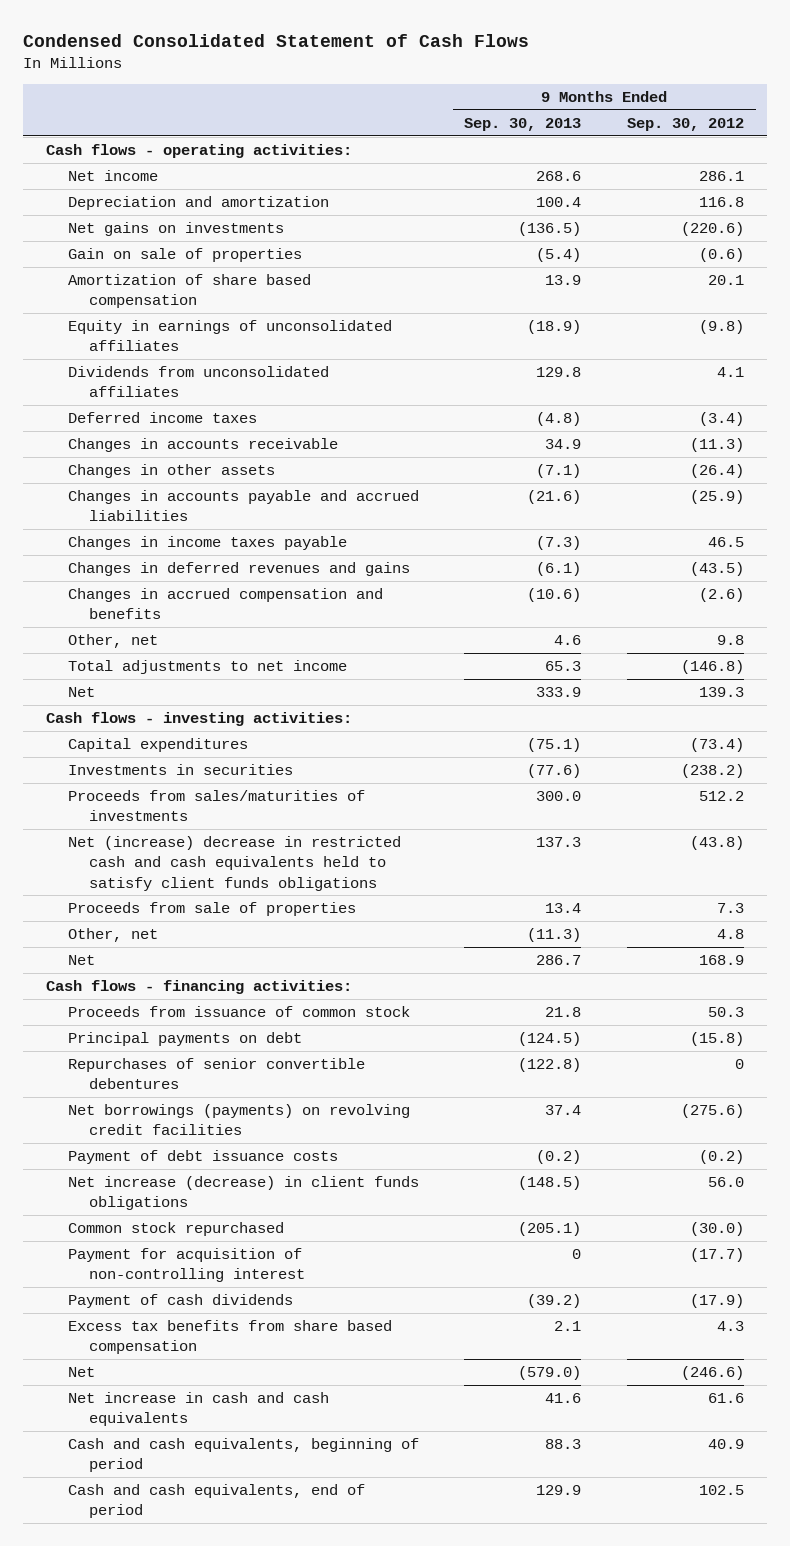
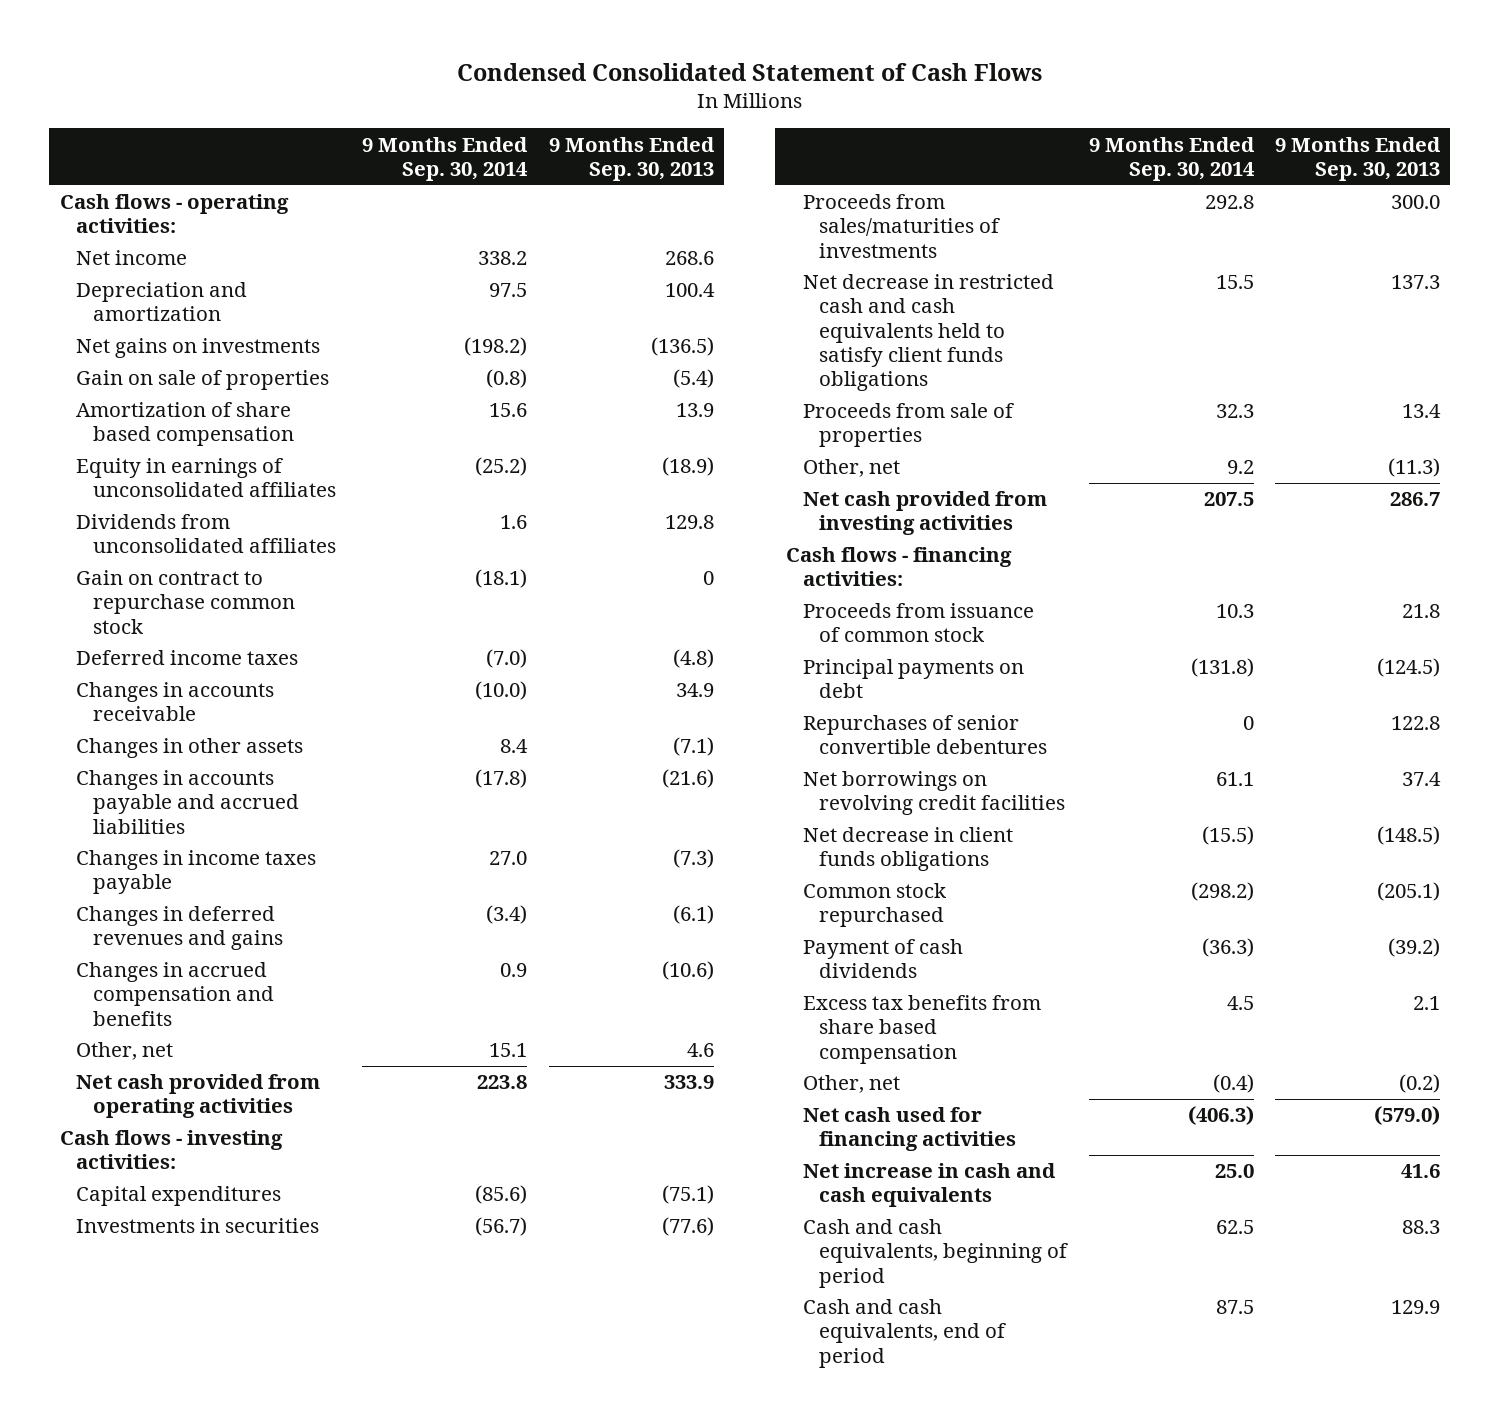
[627,118,745,132] Sep. 30, 2012 -> none
none -> [362,136,529,181] 9 Months Ended Sep. 30, 2014
none -> [76,570,296,634] Gain on contract to repurchase common stock
[67,660,347,675] Total adjustments to net income -> none
[67,687,95,698] Net -> [76,1074,321,1119] Net cash provided from operating activities
[67,836,401,891] Net (increase) decrease in restricted cash and cash equivalents held to satisfy client funds obligations -> [802,274,1054,391] Net decrease in restricted cash and cash equivalents held to satisfy client funds obligations
[67,955,95,966] Net -> [802,491,1047,536] Net cash provided from investing activities
[67,1150,338,1165] Payment of debt issuance costs -> none
[518,1058,582,1073] (122.8) -> [1390,716,1440,731] 122.8
[67,1104,410,1136] Net borrowings (payments) on revolving credit facilities -> [802,771,1066,816] Net borrowings on revolving credit facilities
[67,1176,419,1211] Net increase (decrease) in client funds obligations -> [802,827,1013,872] Net decrease in client funds obligations
[67,1248,306,1283] Payment for acquisition of non-controlling interest -> none
none -> [802,1075,900,1094] Other, net
[67,1367,95,1378] Net -> [802,1107,1017,1152] Net cash used for financing activities

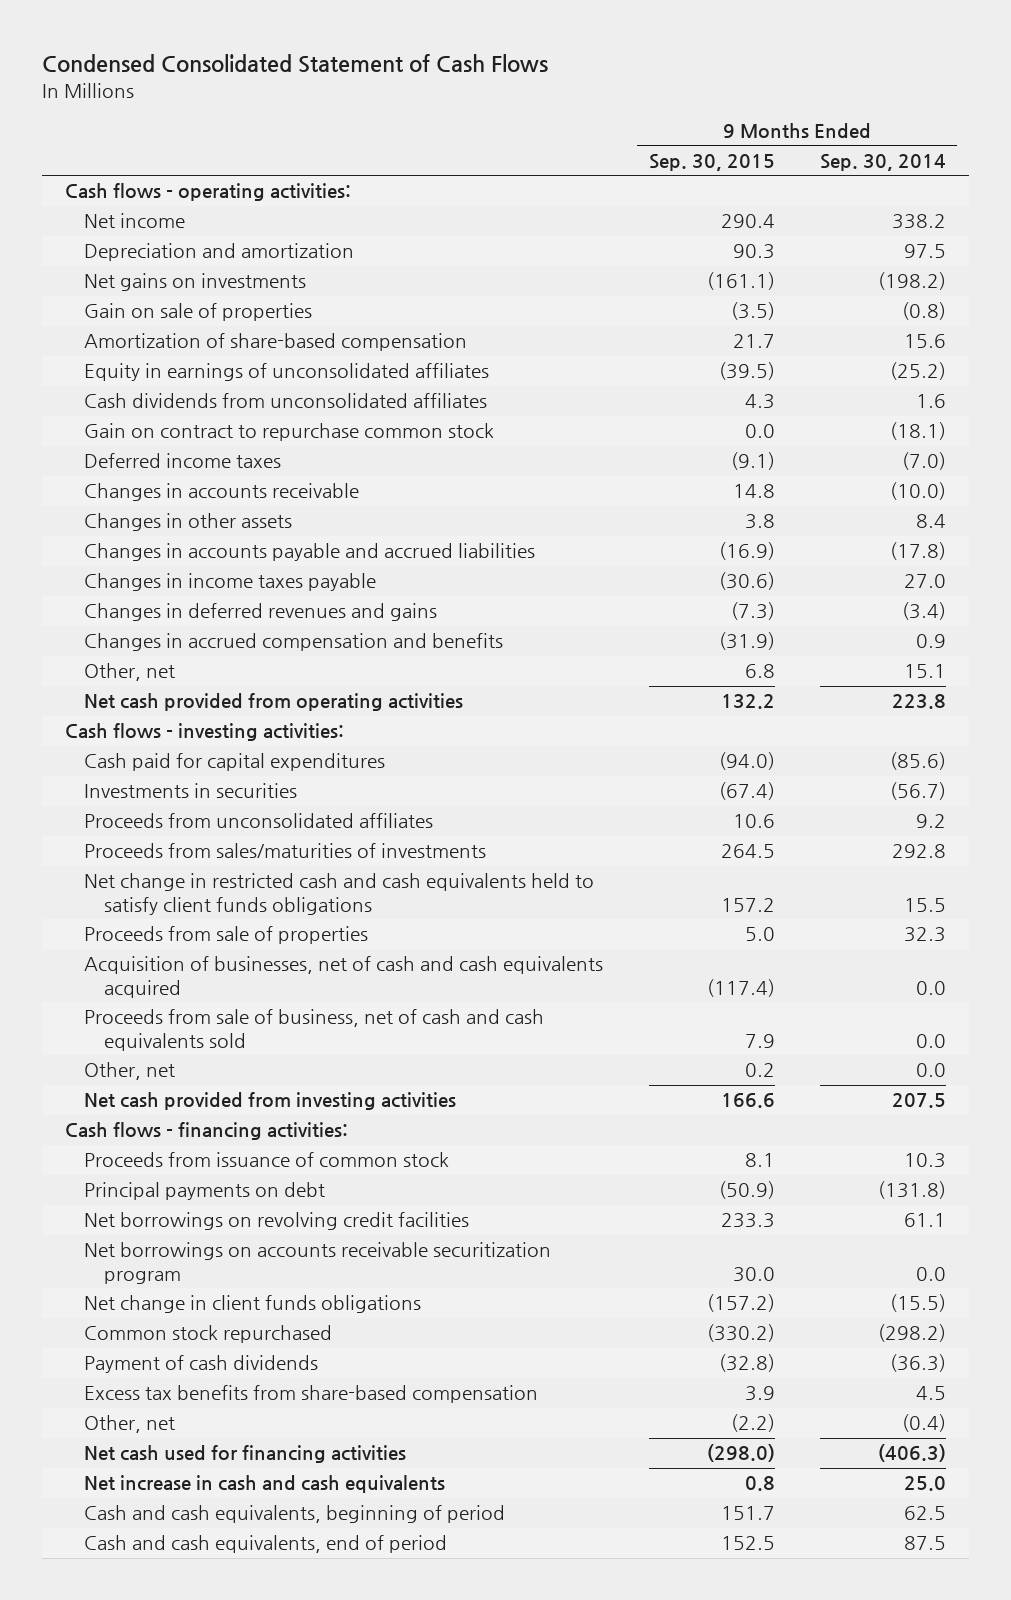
[548,136,715,181] 9 Months Ended Sep. 30, 2013 -> none
none -> [648,153,775,171] Sep. 30, 2015
[76,402,295,447] Amortization of share based compensation -> [84,333,468,352] Amortization of share-based compensation
[76,514,337,554] Dividends from unconsolidated affiliates -> [84,393,488,409] Cash dividends from unconsolidated affiliates
[76,1186,282,1207] Capital expenditures -> [84,753,386,772] Cash paid for capital expenditures
none -> [84,813,434,829] Proceeds from unconsolidated affiliates
[802,274,1054,391] Net decrease in restricted cash and cash equivalents held to satisfy client funds obligations -> [84,873,595,916] Net change in restricted cash and cash equivalents held to satisfy client funds obligations
none -> [84,956,604,999] Acquisition of businesses, net of cash and cash equivalents acquired
none -> [84,1009,545,1052] Proceeds from sale of business, net of cash and cash equivalents sold
[1226,460,1254,475] 9.2 -> [916,1063,947,1078] 0.0
[802,715,1048,755] Repurchases of senior convertible debentures -> none
none -> [84,1242,552,1285] Net borrowings on accounts receivable securitization program
[802,827,1013,872] Net decrease in client funds obligations -> [84,1295,422,1314] Net change in client funds obligations
[802,995,1041,1064] Excess tax benefits from share based compensation -> [84,1385,539,1404] Excess tax benefits from share-based compensation

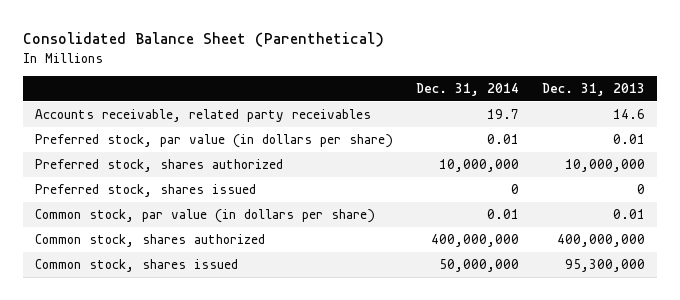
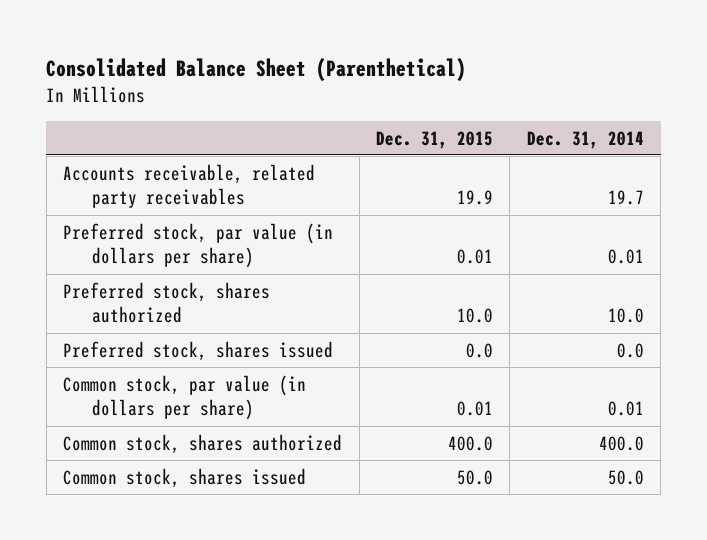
[542,83,646,97] Dec. 31, 2013 -> none
none -> [375,130,493,149] Dec. 31, 2015
[439,159,520,173] 10,000,000 -> [607,308,644,324] 10.0
[511,184,520,195] 0 -> [616,342,644,358] 0.0
[431,234,520,248] 400,000,000 -> [598,435,644,451] 400.0
[439,259,520,273] 50,000,000 -> [607,469,644,485] 50.0

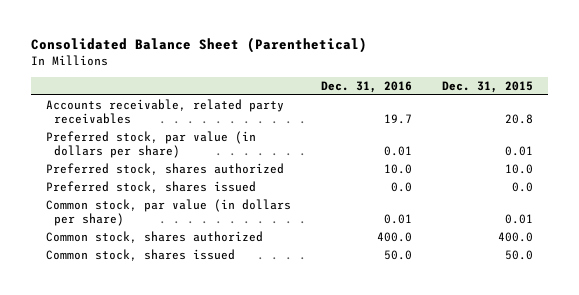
[526,130,644,149] Dec. 31, 2014 -> none
none -> [320,80,412,93] Dec. 31, 2016
[456,190,493,206] 19.9 -> [504,113,533,124] 20.8

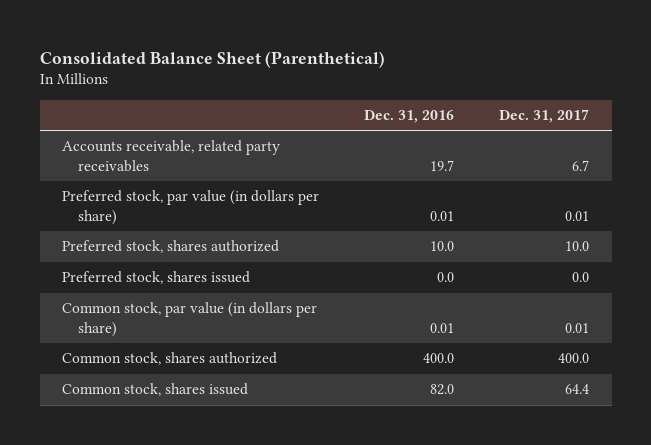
[441,80,533,93] Dec. 31, 2015 -> none
none -> [499,109,590,124] Dec. 31, 2017
[383,250,412,261] 50.0 -> [430,384,455,396] 82.0

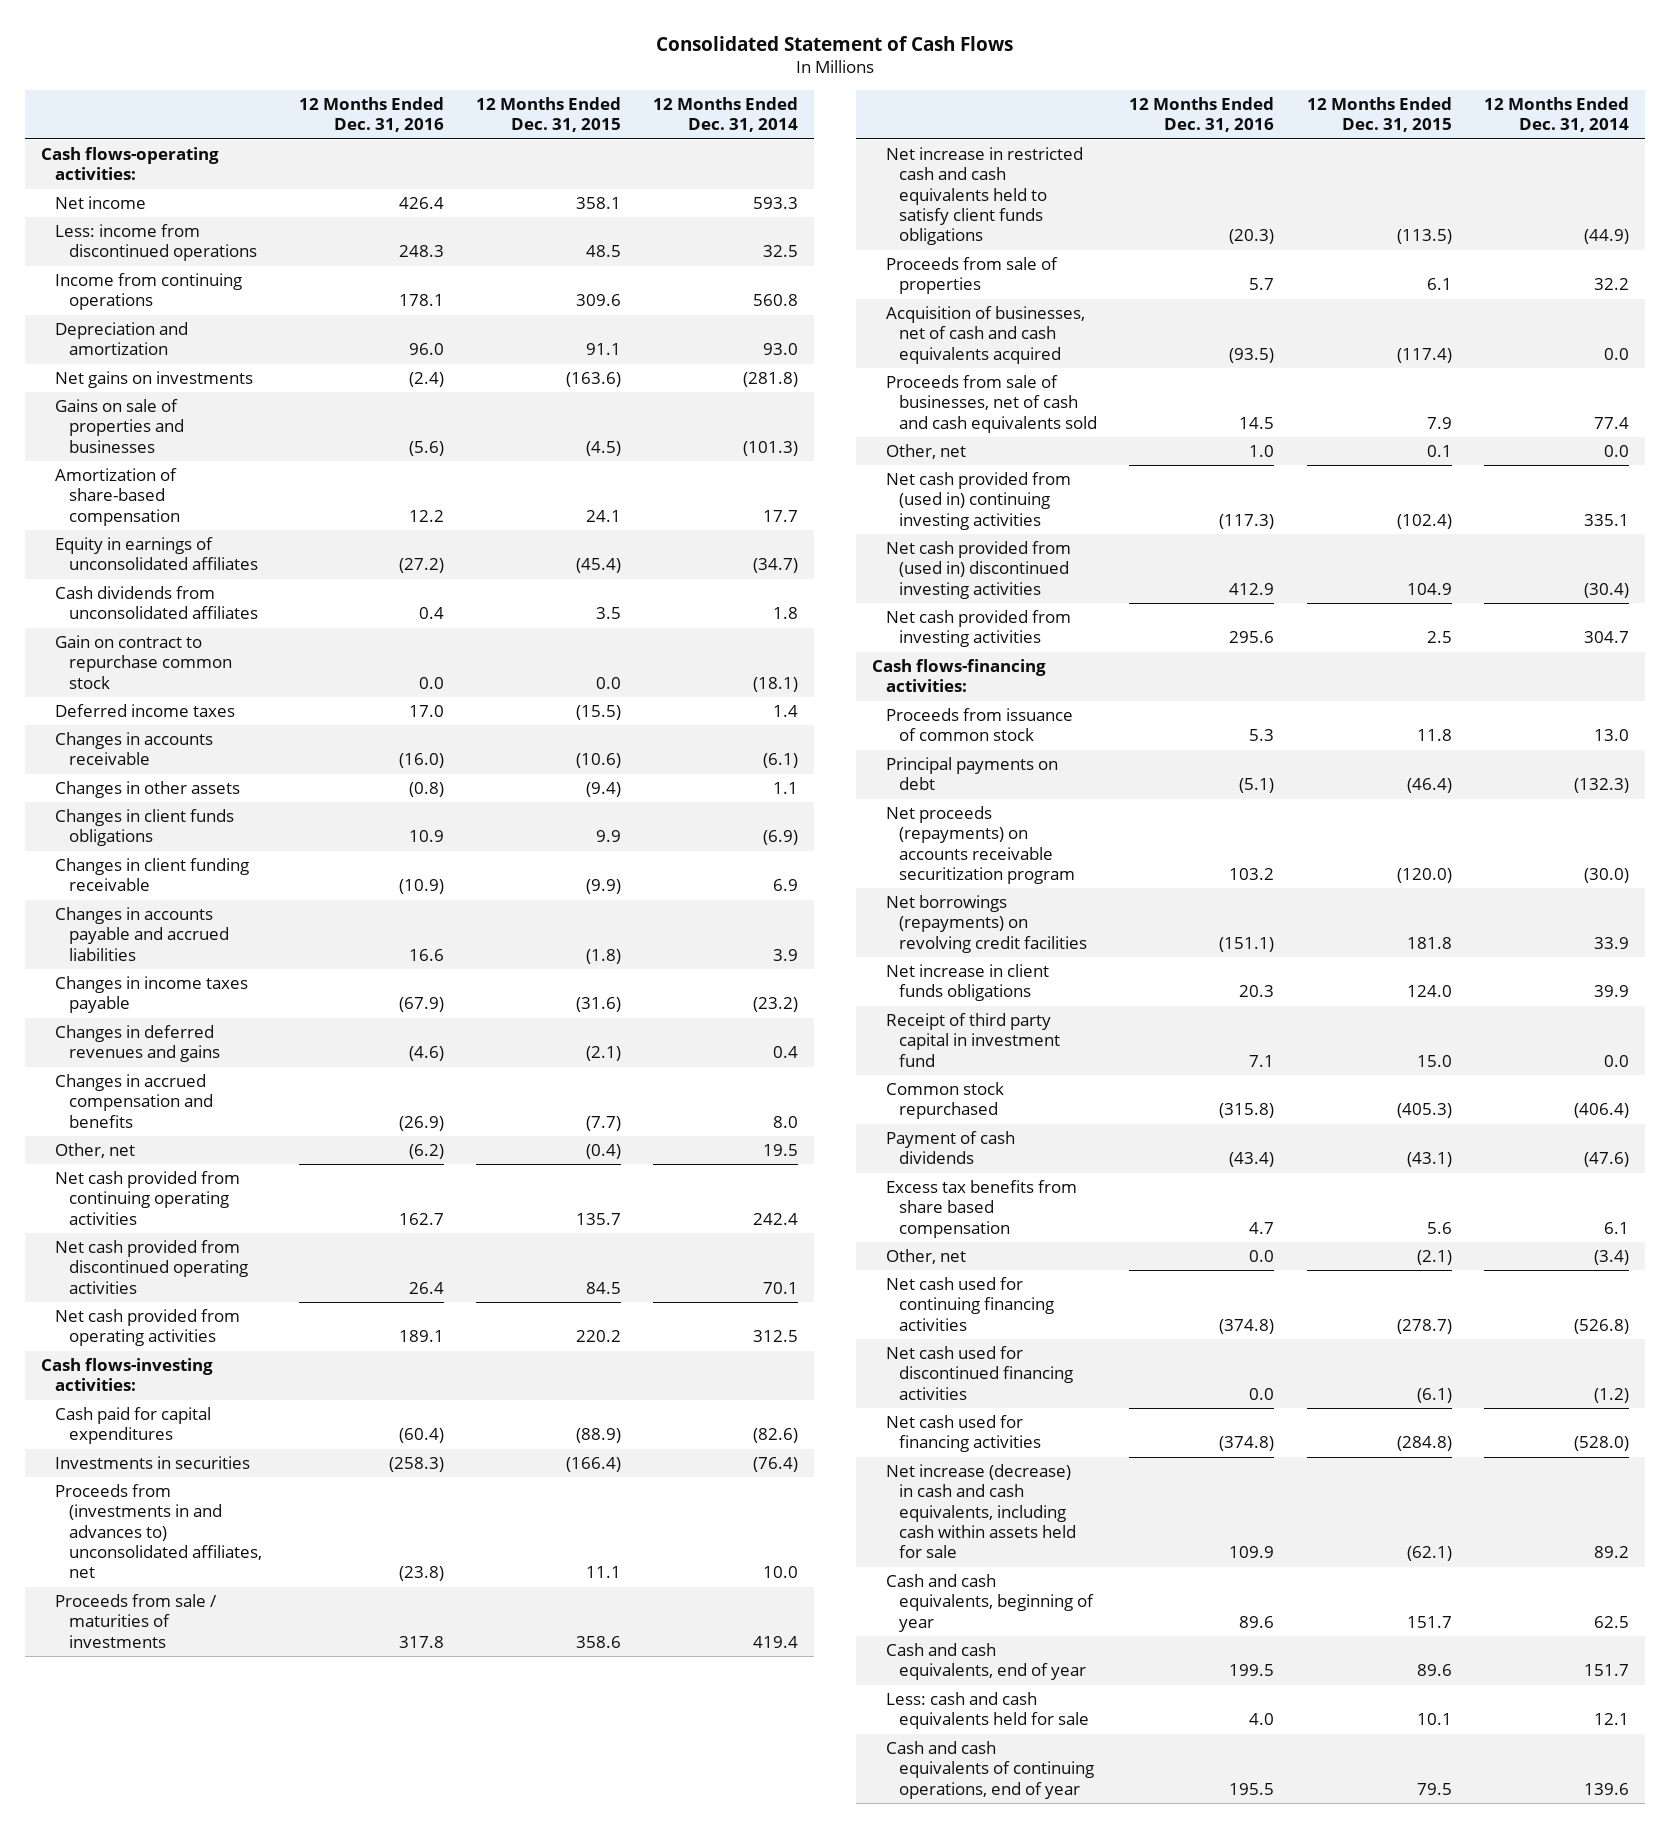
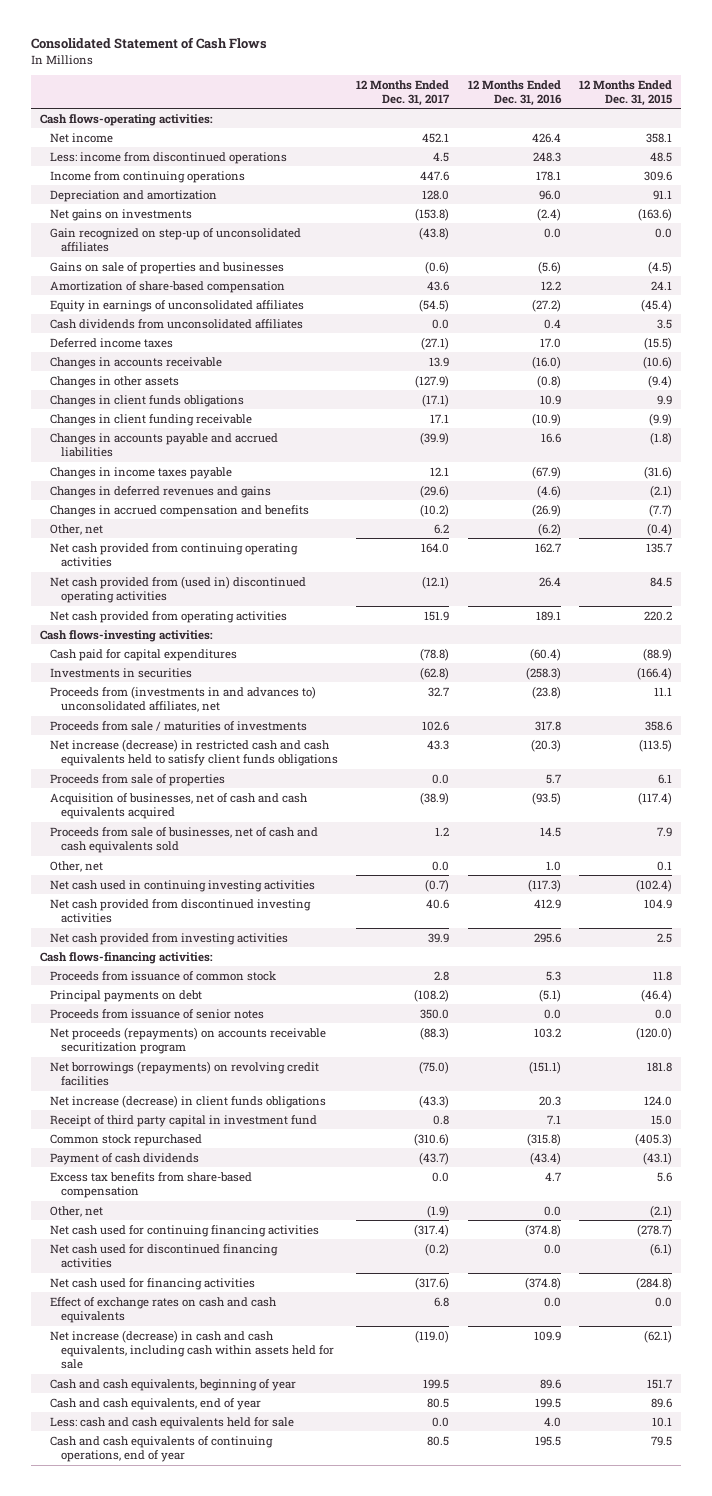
[653,97,799,133] 12 Months Ended Dec. 31, 2014 -> none
none -> [356,79,451,106] 12 Months Ended Dec. 31, 2017
none -> [50,227,302,252] Gain recognized on step-up of unconsolidated affiliates
[54,635,232,689] Gain on contract to repurchase common stock -> none
[54,1240,248,1294] Net cash provided from discontinued operating activities -> [50,575,307,603] Net cash provided from (used in) discontinued operating activities
[885,147,1083,246] Net increase in restricted cash and cash equivalents held to satisfy client funds obligations -> [50,738,338,766] Net increase (decrease) in restricted cash and cash equivalents held to satisfy client funds obligations
[885,472,1071,530] Net cash provided from (used in) continuing investing activities -> [50,879,316,892] Net cash used in continuing investing activities
[885,541,1071,599] Net cash provided from (used in) discontinued investing activities -> [50,898,312,923] Net cash provided from discontinued investing activities
none -> [50,1008,265,1019] Proceeds from issuance of senior notes
[885,964,1049,1002] Net increase in client funds obligations -> [50,1094,327,1108] Net increase (decrease) in client funds obligations
[885,1180,1077,1238] Excess tax benefits from share based compensation -> [50,1171,253,1198] Excess tax benefits from share-based compensation
none -> [50,1296,278,1323] Effect of exchange rates on cash and cash equivalents

